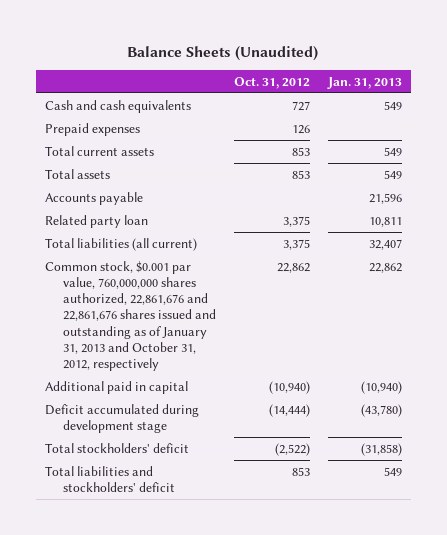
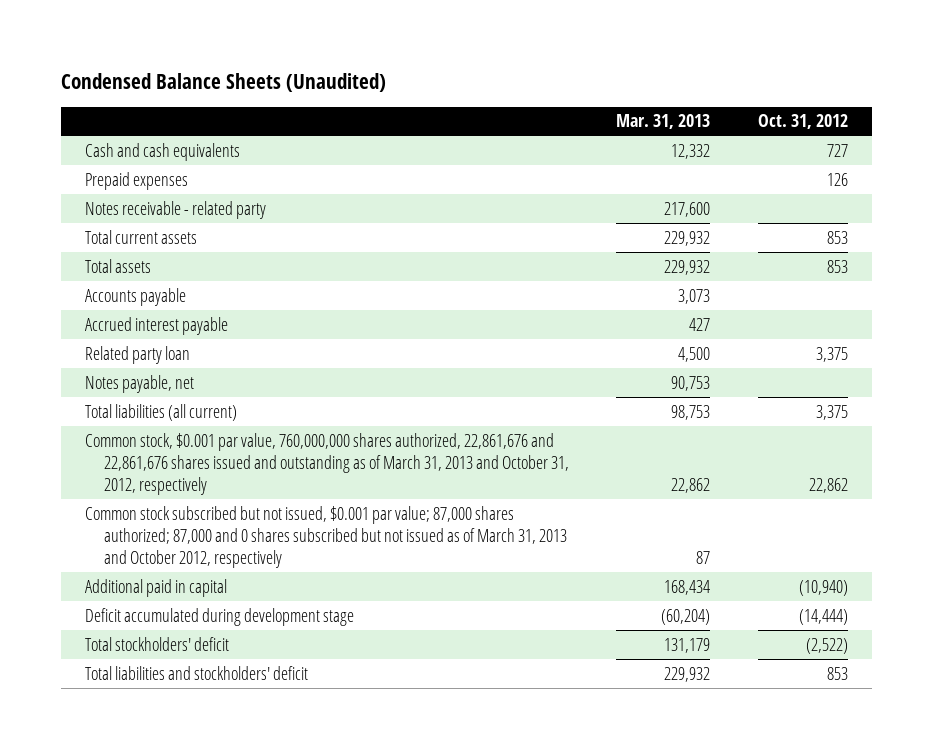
[127,45,319,61] Balance Sheets (Unaudited) -> [60,72,386,92] Condensed Balance Sheets (Unaudited)
[326,76,402,89] Jan. 31, 2013 -> none
none -> [616,114,711,130] Mar. 31, 2013
none -> [84,200,266,219] Notes receivable - related party
none -> [84,316,228,335] Accrued interest payable
none -> [84,374,194,393] Notes payable, net
[44,260,216,372] Common stock, $0.001 par value, 760,000,000 shares authorized, 22,861,676 and 22,861,676 shares issued and outstanding as of January 31, 2013 and October 31, 2012, respectively -> [84,432,569,495] Common stock, $0.001 par value, 760,000,000 shares authorized, 22,861,676 and 22,861,676 shares issued and outstanding as of March 31, 2013 and October 31, 2012, respectively
none -> [84,505,567,568] Common stock subscribed but not issued, $0.001 par value; 87,000 shares authorized; 87,000 and 0 shares subscribed but not issued as of March 31, 2013 and October 2012, respectively

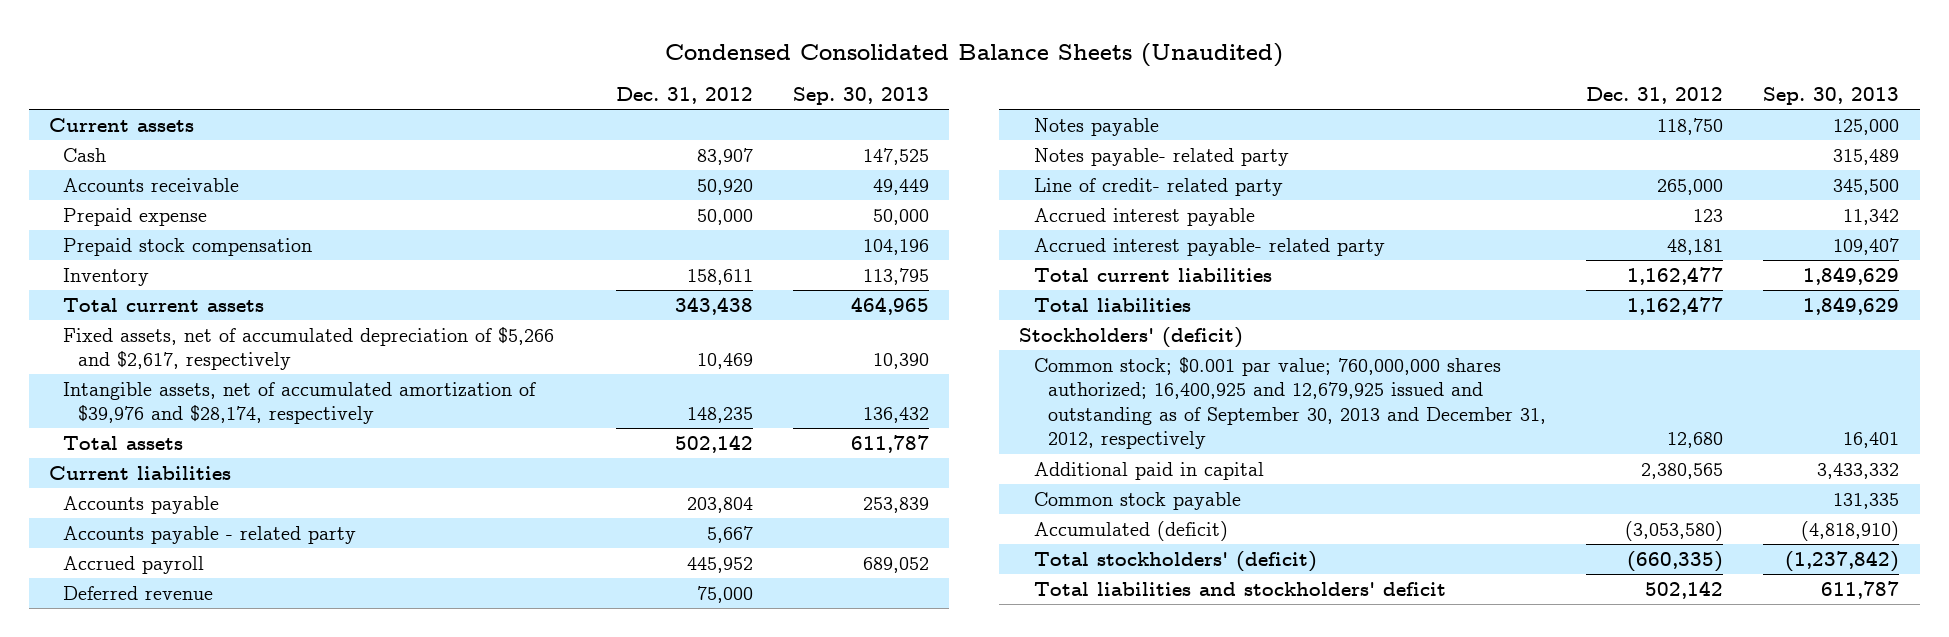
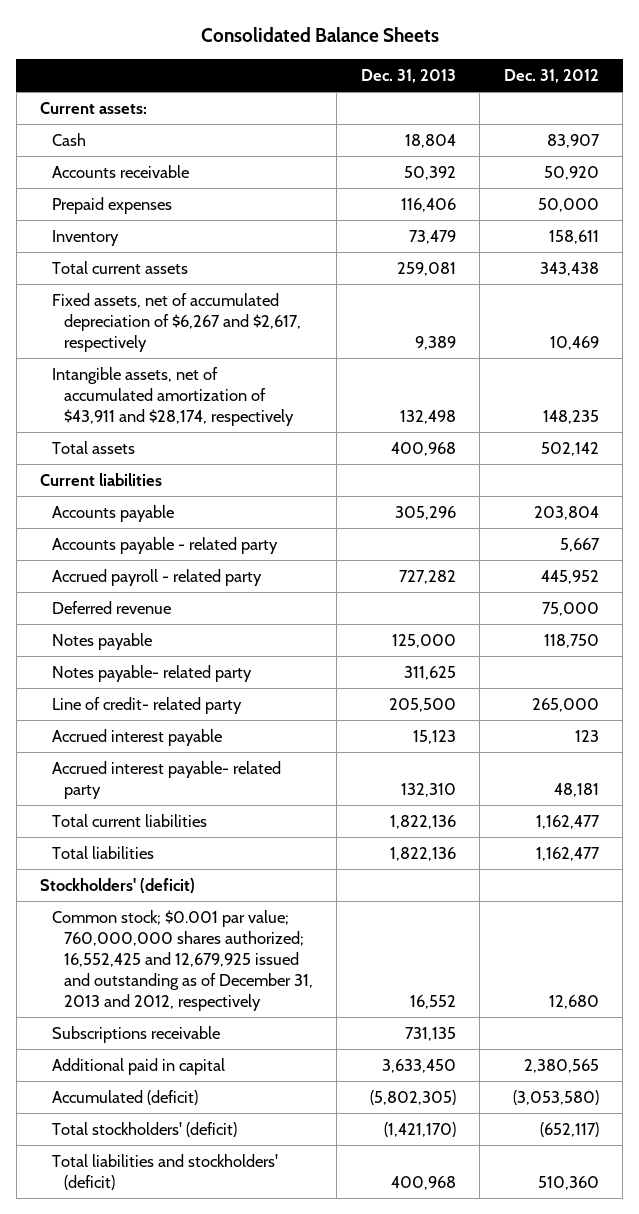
[665,42,1284,67] Condensed Consolidated Balance Sheets (Unaudited) -> [200,27,439,43] Consolidated Balance Sheets
[793,87,930,106] Sep. 30, 2013 -> none
none -> [360,68,456,83] Dec. 31, 2013
[49,117,195,132] Current assets -> [40,101,148,114] Current assets:
[63,237,313,256] Prepaid stock compensation -> none
[63,207,208,226] Prepaid expense -> [52,196,173,214] Prepaid expenses
[63,326,555,371] Fixed assets, net of accumulated depreciation of $5,266 and $2,617, respectively -> [52,292,302,352] Fixed assets, net of accumulated depreciation of $6,267 and $2,617, respectively
[63,381,537,425] Intangible assets, net of accumulated amortization of $39,976 and $28,174, respectively -> [52,366,295,426] Intangible assets, net of accumulated amortization of $43,911 and $28,174, respectively
[63,555,205,574] Accrued payroll -> [52,568,263,586] Accrued payroll - related party
[1033,356,1546,450] Common stock; $0.001 par value; 760,000,000 shares authorized; 16,400,925 and 12,679,925 issued and outstanding as of September 30, 2013 and December 31, 2012, respectively -> [52,909,314,1011] Common stock; $0.001 par value; 760,000,000 shares authorized; 16,552,425 and 12,679,925 issued and outstanding as of December 31, 2013 and 2012, respectively
none -> [52,1025,221,1043] Subscriptions receivable
[1033,491,1241,510] Common stock payable -> none
[1627,550,1724,572] (660,335) -> [539,1121,599,1137] (652,117)
[1033,581,1446,596] Total liabilities and stockholders' deficit -> [52,1153,279,1190] Total liabilities and stockholders' (deficit)
[1645,580,1724,599] 502,142 -> [537,1175,599,1190] 510,360

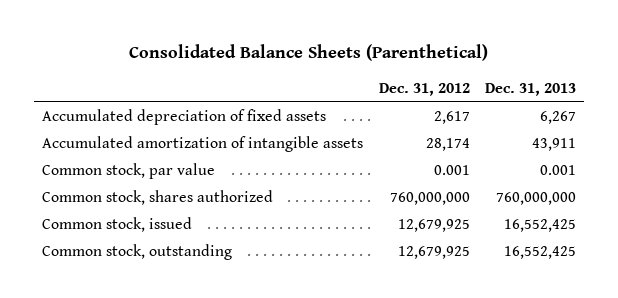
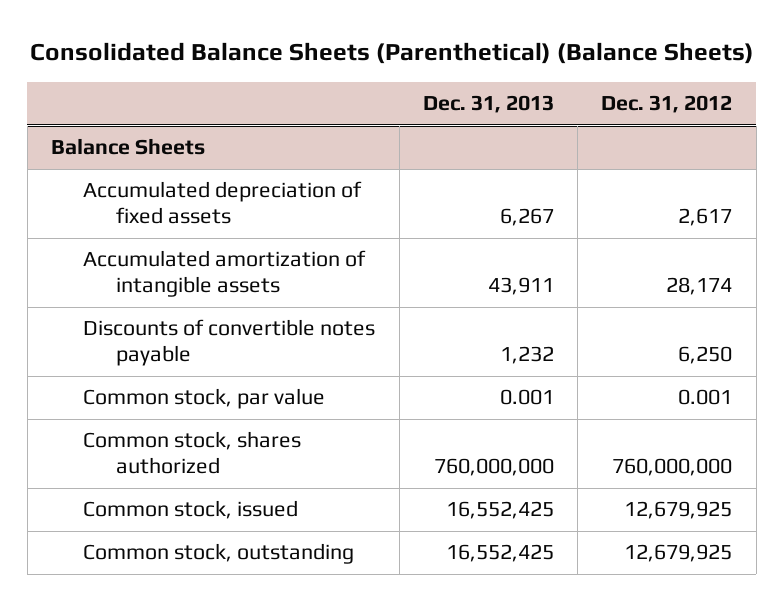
[129,44,489,62] Consolidated Balance Sheets (Parenthetical) -> [29,42,754,65] Consolidated Balance Sheets (Parenthetical) (Balance Sheets)
none -> [50,138,205,156] Balance Sheets
none -> [83,319,376,367] Discounts of convertible notes payable

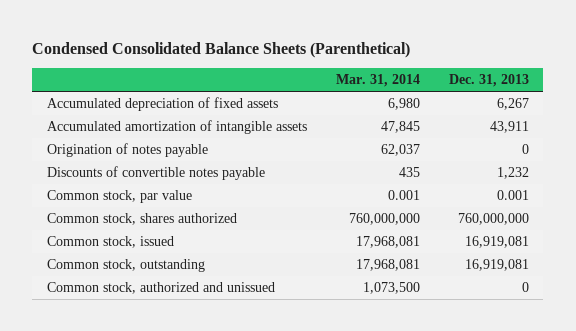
[29,42,754,65] Consolidated Balance Sheets (Parenthetical) (Balance Sheets) -> [32,42,411,59] Condensed Consolidated Balance Sheets (Parenthetical)
[601,95,733,114] Dec. 31, 2012 -> none
none -> [335,74,420,88] Mar. 31, 2014
[50,138,205,156] Balance Sheets -> none
none -> [46,143,208,158] Origination of notes payable
[445,501,554,520] 16,552,425 -> [464,236,529,249] 16,919,081
[445,544,554,563] 16,552,425 -> [464,259,529,272] 16,919,081
none -> [46,282,275,295] Common stock, authorized and unissued

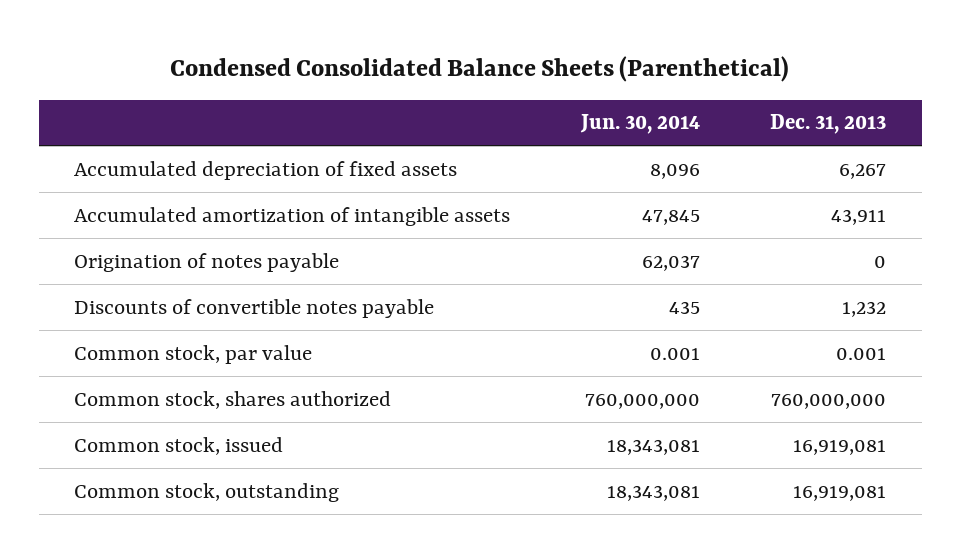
[335,74,420,88] Mar. 31, 2014 -> none
none -> [579,114,700,135] Jun. 30, 2014
[46,282,275,295] Common stock, authorized and unissued -> none

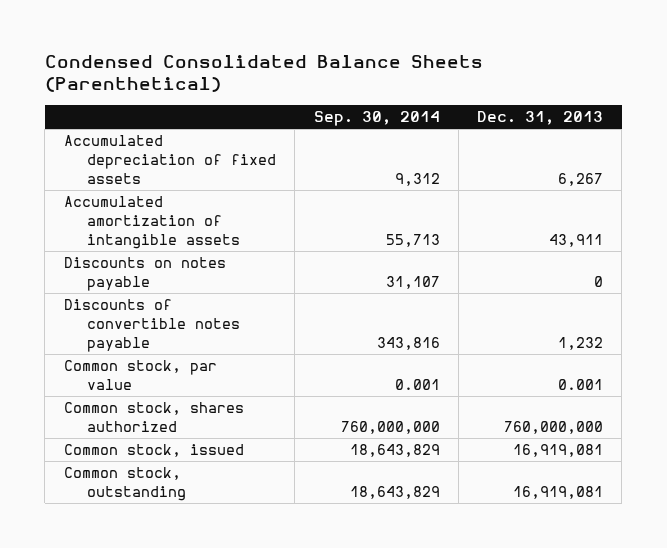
[579,114,700,135] Jun. 30, 2014 -> none
none -> [313,111,440,127] Sep. 30, 2014
[74,252,340,272] Origination of notes payable -> none
none -> [63,257,226,291] Discounts on notes payable

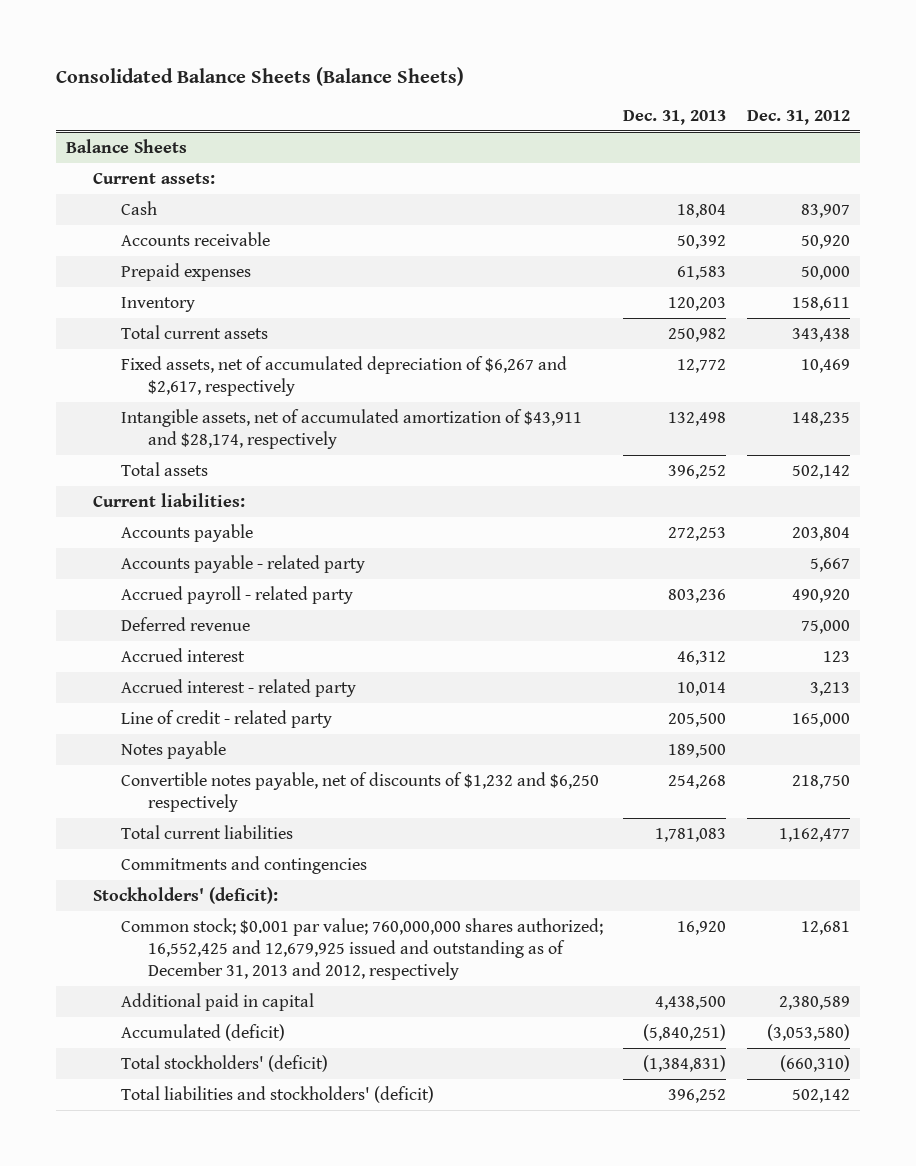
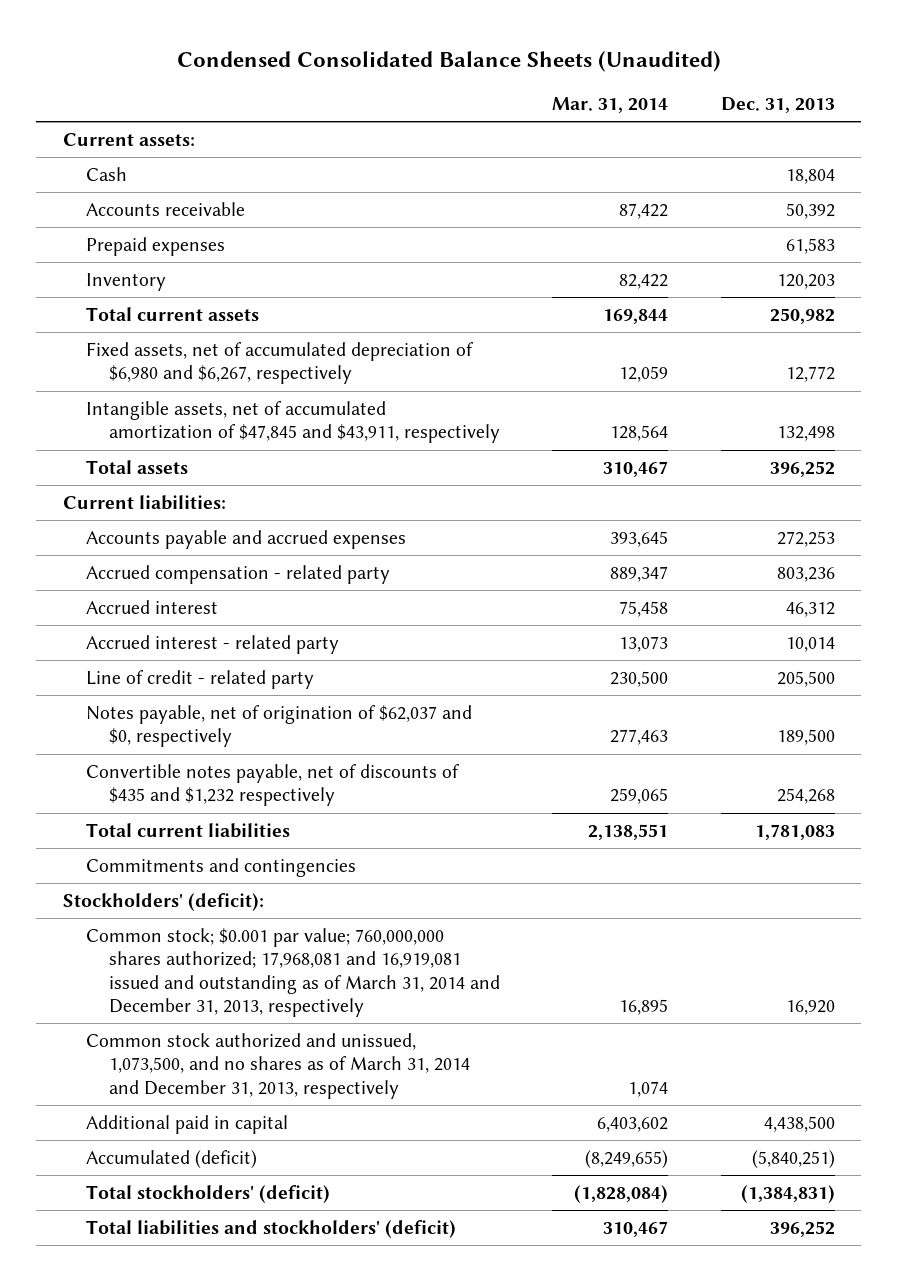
[55,66,464,86] Consolidated Balance Sheets (Balance Sheets) -> [176,50,721,72] Condensed Consolidated Balance Sheets (Unaudited)
[747,109,851,125] Dec. 31, 2012 -> none
none -> [552,96,669,113] Mar. 31, 2014
[66,138,188,153] Balance Sheets -> none
[120,355,567,397] Fixed assets, net of accumulated depreciation of $6,267 and $2,617, respectively -> [85,341,474,385] Fixed assets, net of accumulated depreciation of $6,980 and $6,267, respectively
[120,408,582,450] Intangible assets, net of accumulated amortization of $43,911 and $28,174, respectively -> [85,400,500,444] Intangible assets, net of accumulated amortization of $47,845 and $43,911, respectively
[120,554,365,573] Accounts payable - related party -> none
[120,616,250,631] Deferred revenue -> none
[120,523,253,542] Accounts payable -> [85,529,406,549] Accounts payable and accrued expenses
[120,585,353,604] Accrued payroll - related party -> [85,564,390,584] Accrued compensation - related party
[120,740,226,759] Notes payable -> [85,704,472,748] Notes payable, net of origination of $62,037 and $0, respectively
[120,771,599,813] Convertible notes payable, net of discounts of $1,232 and $6,250 respectively -> [85,763,460,807] Convertible notes payable, net of discounts of $435 and $1,232 respectively
[120,917,603,981] Common stock; $0.001 par value; 760,000,000 shares authorized; 16,552,425 and 12,679,925 issued and outstanding as of December 31, 2013 and 2012, respectively -> [85,927,500,1018] Common stock; $0.001 par value; 760,000,000 shares authorized; 17,968,081 and 16,919,081 issued and outstanding as of March 31, 2014 and December 31, 2013, respectively
none -> [85,1032,470,1099] Common stock authorized and unissued, 1,073,500, and no shares as of March 31, 2014 and December 31, 2013, respectively

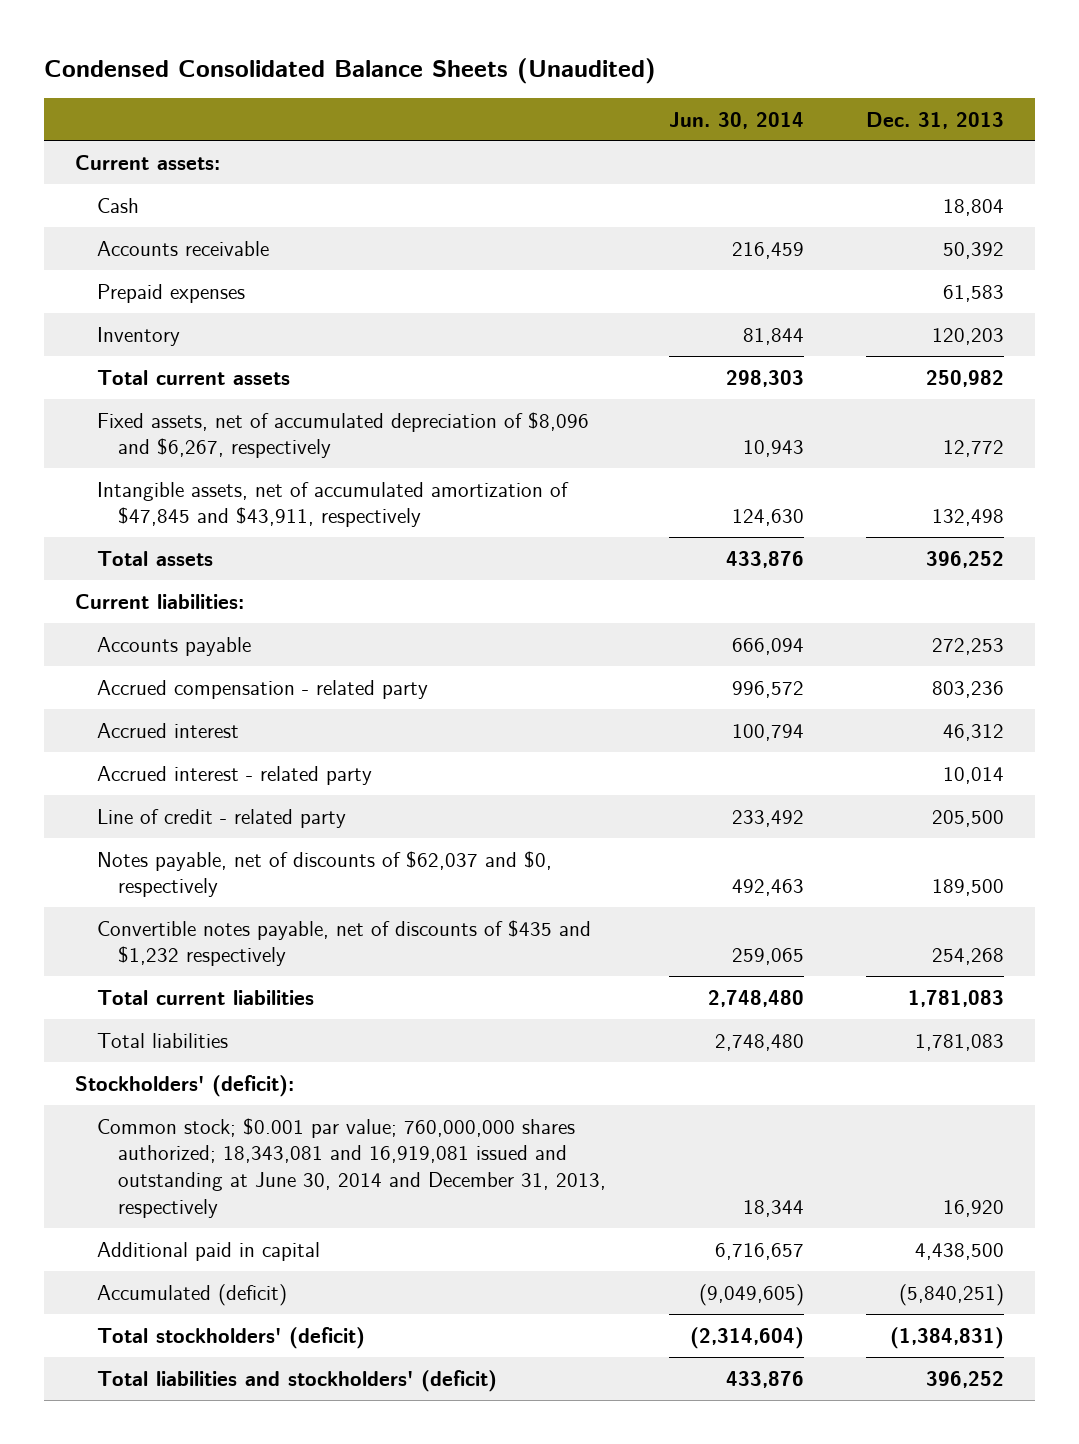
[552,96,669,113] Mar. 31, 2014 -> none
none -> [668,111,804,129] Jun. 30, 2014
[85,341,474,385] Fixed assets, net of accumulated depreciation of $6,980 and $6,267, respectively -> [96,411,589,459] Fixed assets, net of accumulated depreciation of $8,096 and $6,267, respectively
[85,529,406,549] Accounts payable and accrued expenses -> [96,636,251,656] Accounts payable
[85,704,472,748] Notes payable, net of origination of $62,037 and $0, respectively -> [96,850,552,898] Notes payable, net of discounts of $62,037 and $0, respectively
[85,857,356,877] Commitments and contingencies -> none
none -> [96,1032,228,1048] Total liabilities
[85,1032,470,1099] Common stock authorized and unissued, 1,073,500, and no shares as of March 31, 2014 and December 31, 2013, respectively -> none
[85,927,500,1018] Common stock; $0.001 par value; 760,000,000 shares authorized; 17,968,081 and 16,919,081 issued and outstanding as of March 31, 2014 and December 31, 2013, respectively -> [96,1117,607,1218] Common stock; $0.001 par value; 760,000,000 shares authorized; 18,343,081 and 16,919,081 issued and outstanding at June 30, 2014 and December 31, 2013, respectively

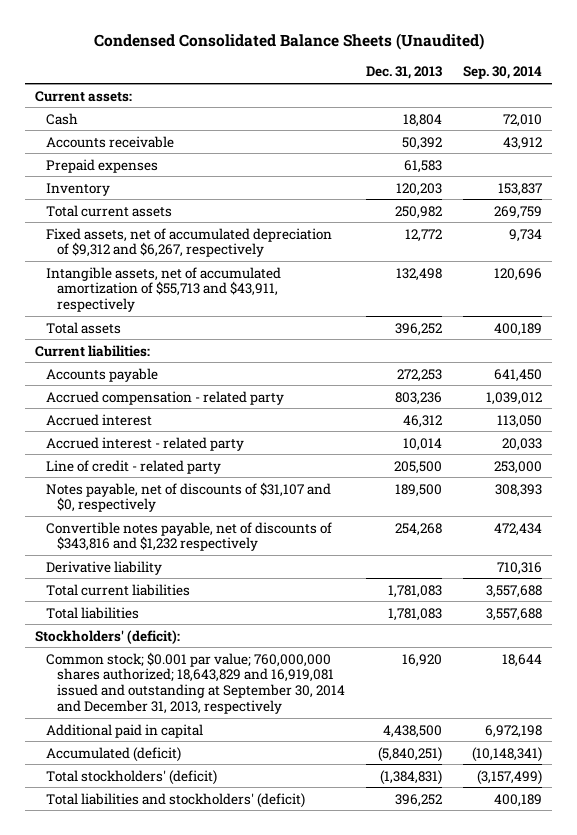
[668,111,804,129] Jun. 30, 2014 -> none
none -> [462,66,542,80] Sep. 30, 2014
[96,411,589,459] Fixed assets, net of accumulated depreciation of $8,096 and $6,267, respectively -> [46,227,333,258] Fixed assets, net of accumulated depreciation of $9,312 and $6,267, respectively
[96,481,569,528] Intangible assets, net of accumulated amortization of $47,845 and $43,911, respectively -> [46,266,282,313] Intangible assets, net of accumulated amortization of $55,713 and $43,911, respectively
[96,850,552,898] Notes payable, net of discounts of $62,037 and $0, respectively -> [46,481,332,513] Notes payable, net of discounts of $31,107 and $0, respectively
[96,919,591,967] Convertible notes payable, net of discounts of $435 and $1,232 respectively -> [46,521,333,552] Convertible notes payable, net of discounts of $343,816 and $1,232 respectively
none -> [46,560,163,575] Derivative liability
[96,1117,607,1218] Common stock; $0.001 par value; 760,000,000 shares authorized; 18,343,081 and 16,919,081 issued and outstanding at June 30, 2014 and December 31, 2013, respectively -> [46,651,346,715] Common stock; $0.001 par value; 760,000,000 shares authorized; 18,643,829 and 16,919,081 issued and outstanding at September 30, 2014 and December 31, 2013, respectively

